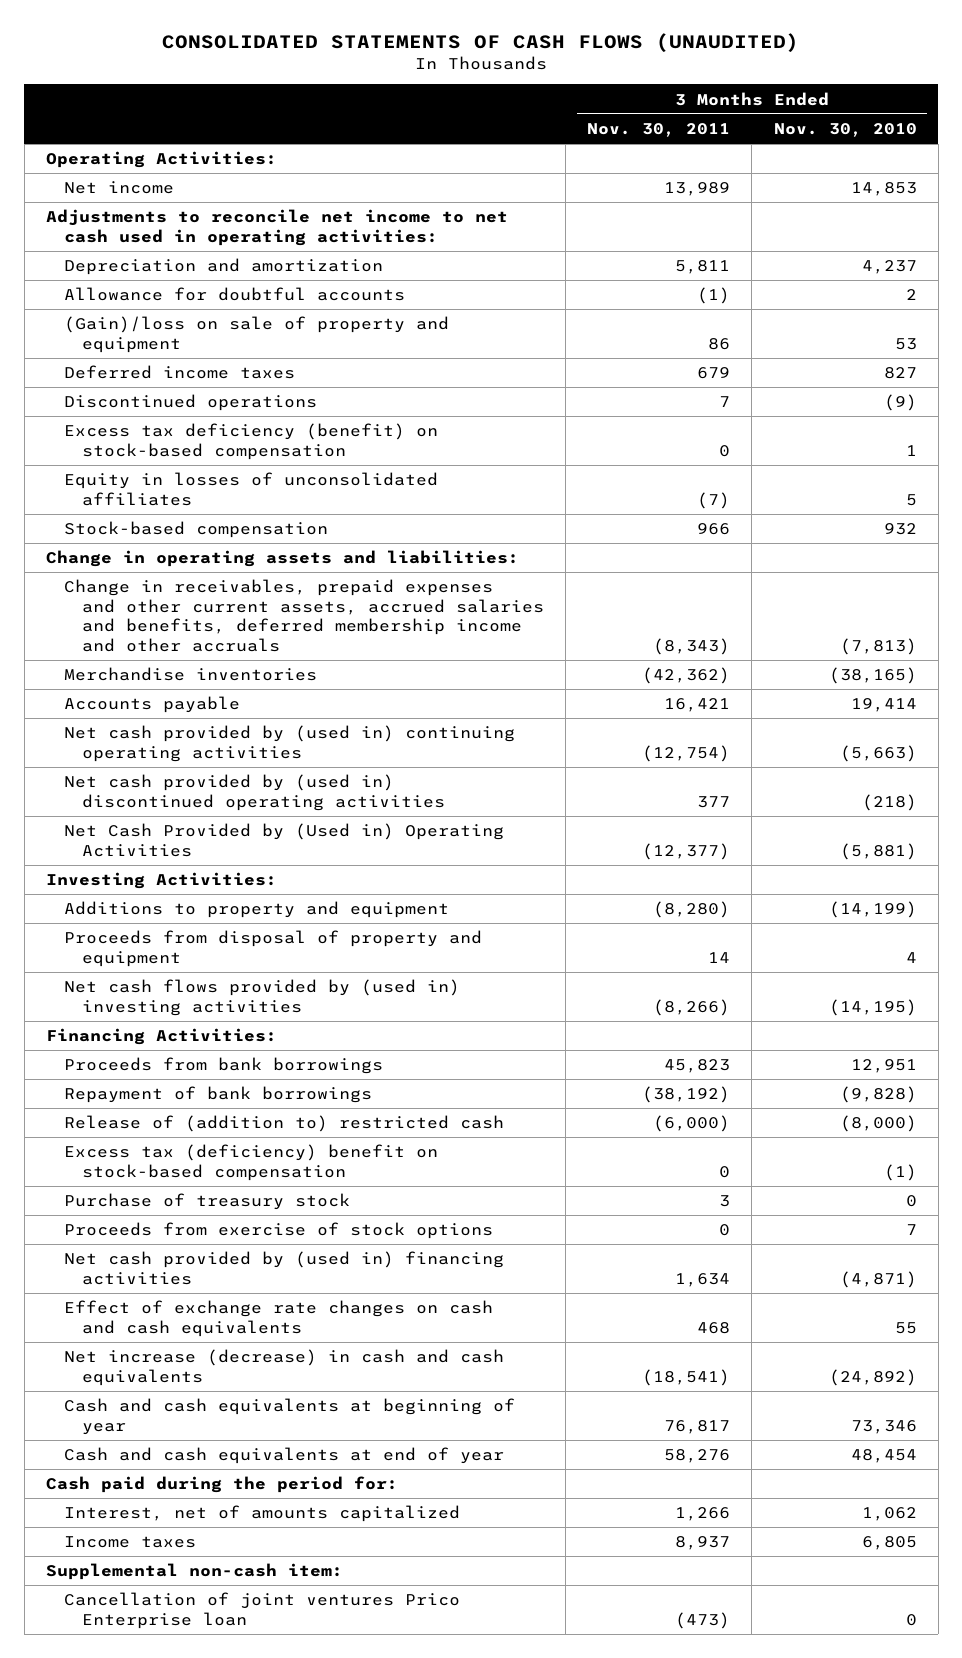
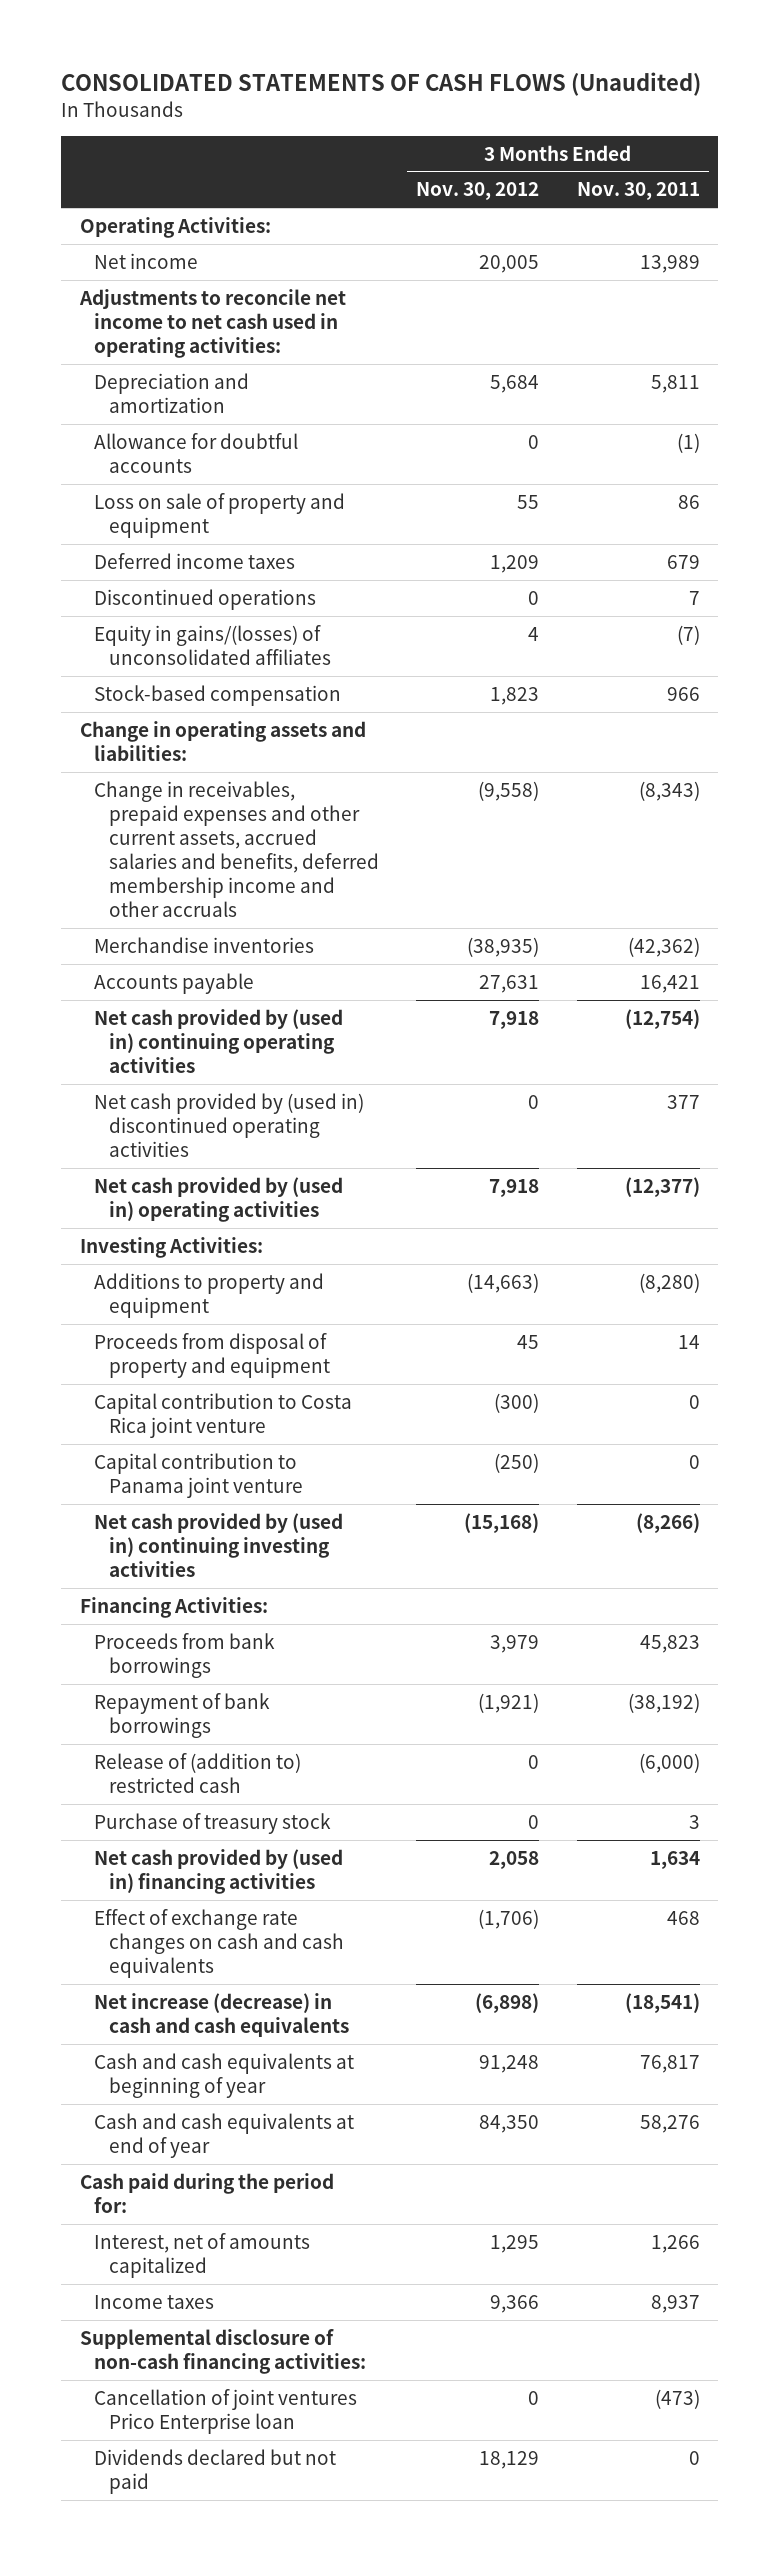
[162,33,800,53] CONSOLIDATED STATEMENTS OF CASH FLOWS (UNAUDITED) -> [61,71,702,96] CONSOLIDATED STATEMENTS OF CASH FLOWS (Unaudited)
[773,122,917,137] Nov. 30, 2010 -> none
none -> [416,182,540,201] Nov. 30, 2012
[63,316,449,353] (Gain)/loss on sale of property and equipment -> [94,492,346,538] Loss on sale of property and equipment
[63,423,438,460] Excess tax deficiency (benefit) on stock-based compensation -> none
[63,472,438,506] Equity in losses of unconsolidated affiliates -> [94,624,332,665] Equity in gains/(losses) of unconsolidated affiliates
[63,823,504,857] Net Cash Provided by (Used in) Operating Activities -> [94,1176,344,1222] Net cash provided by (used in) operating activities
none -> [94,1392,353,1438] Capital contribution to Costa Rica joint venture
none -> [94,1452,304,1498] Capital contribution to Panama joint venture
[63,979,460,1016] Net cash flows provided by (used in) investing activities -> [94,1512,344,1577] Net cash provided by (used in) continuing investing activities
[63,1144,438,1181] Excess tax (deficiency) benefit on stock-based compensation -> none
[63,1222,493,1240] Proceeds from exercise of stock options -> none
[45,1563,343,1581] Supplemental non-cash item: -> none
none -> [79,2328,367,2374] Supplemental disclosure of non-cash financing activities:
none -> [94,2448,337,2494] Dividends declared but not paid

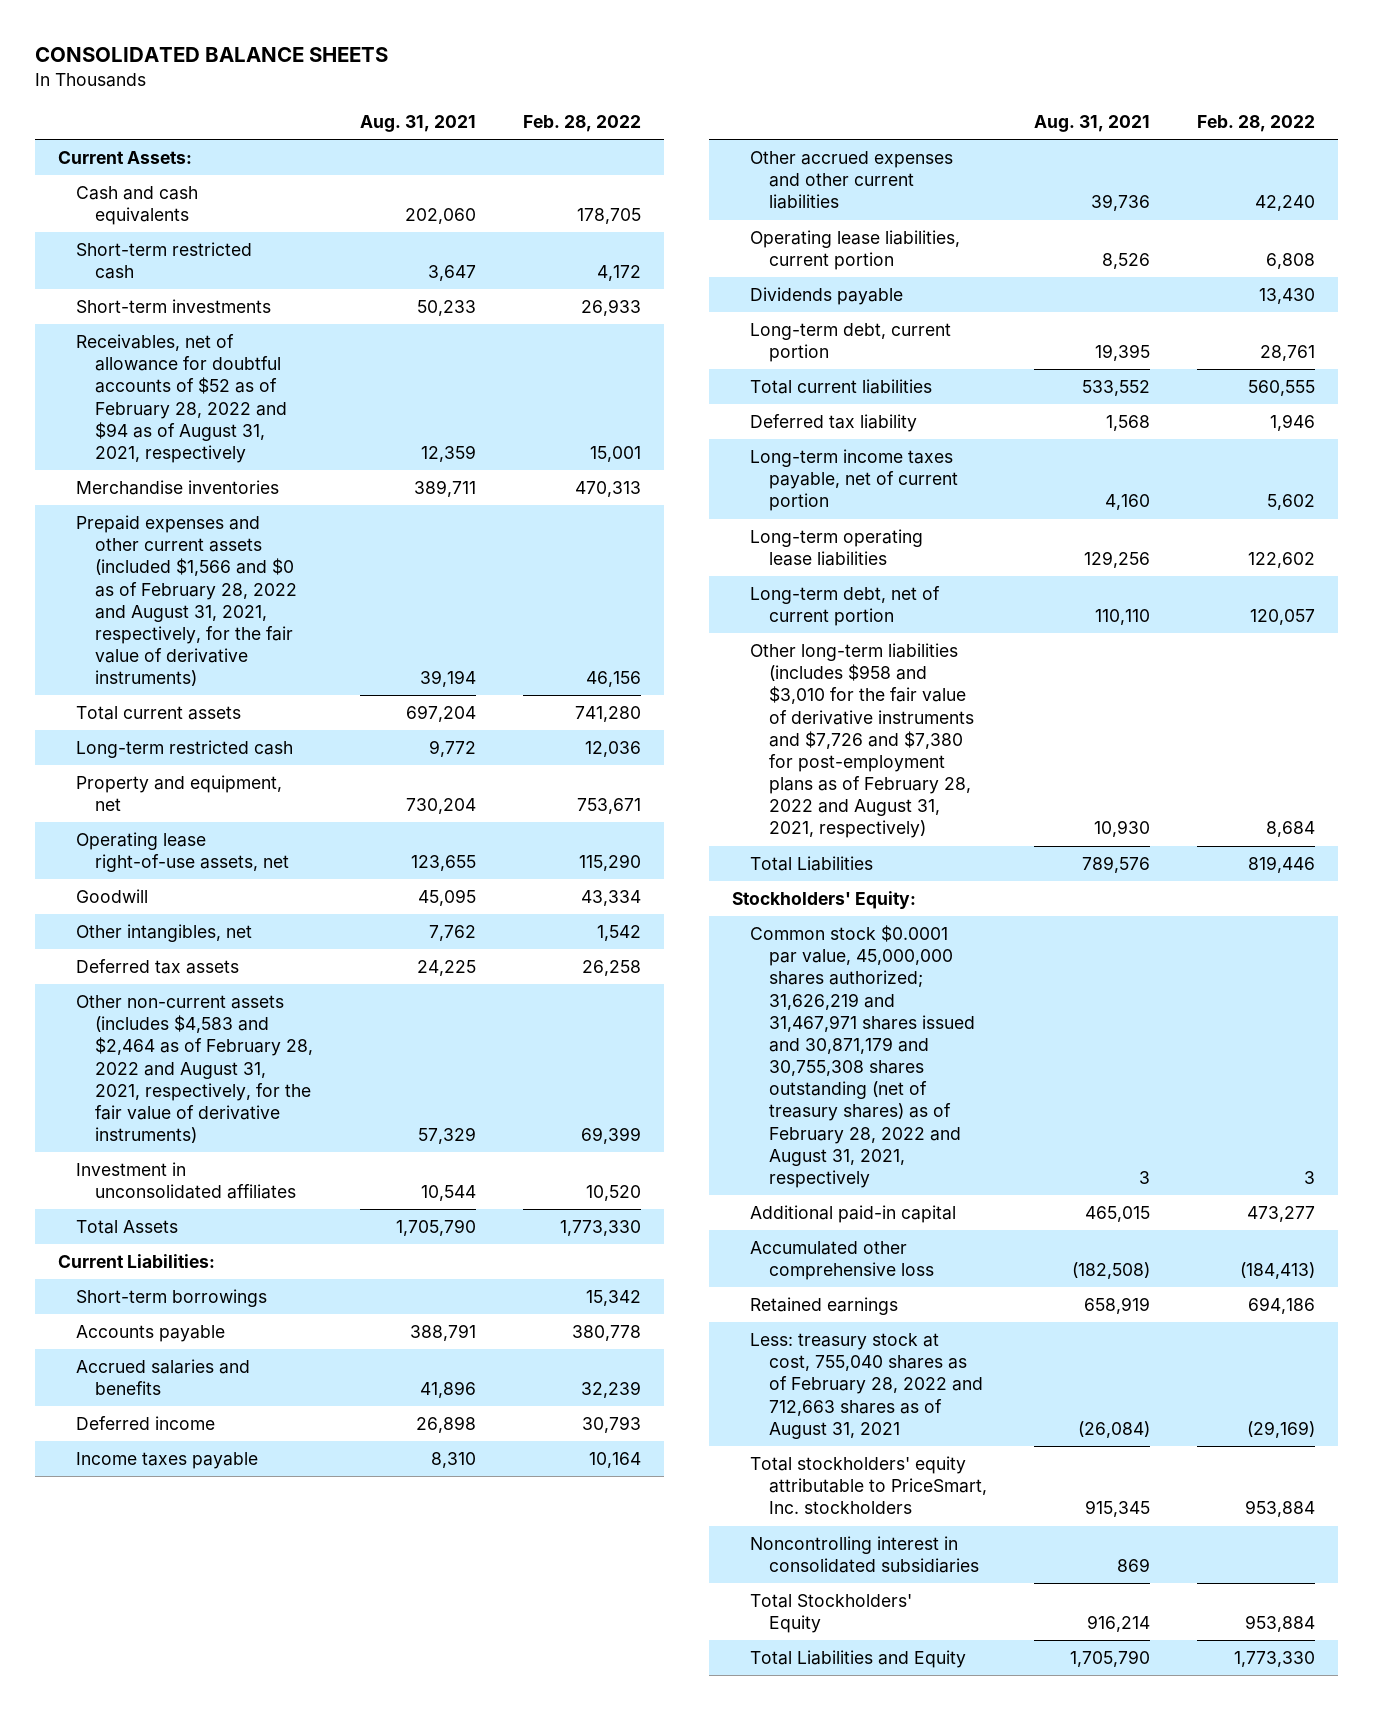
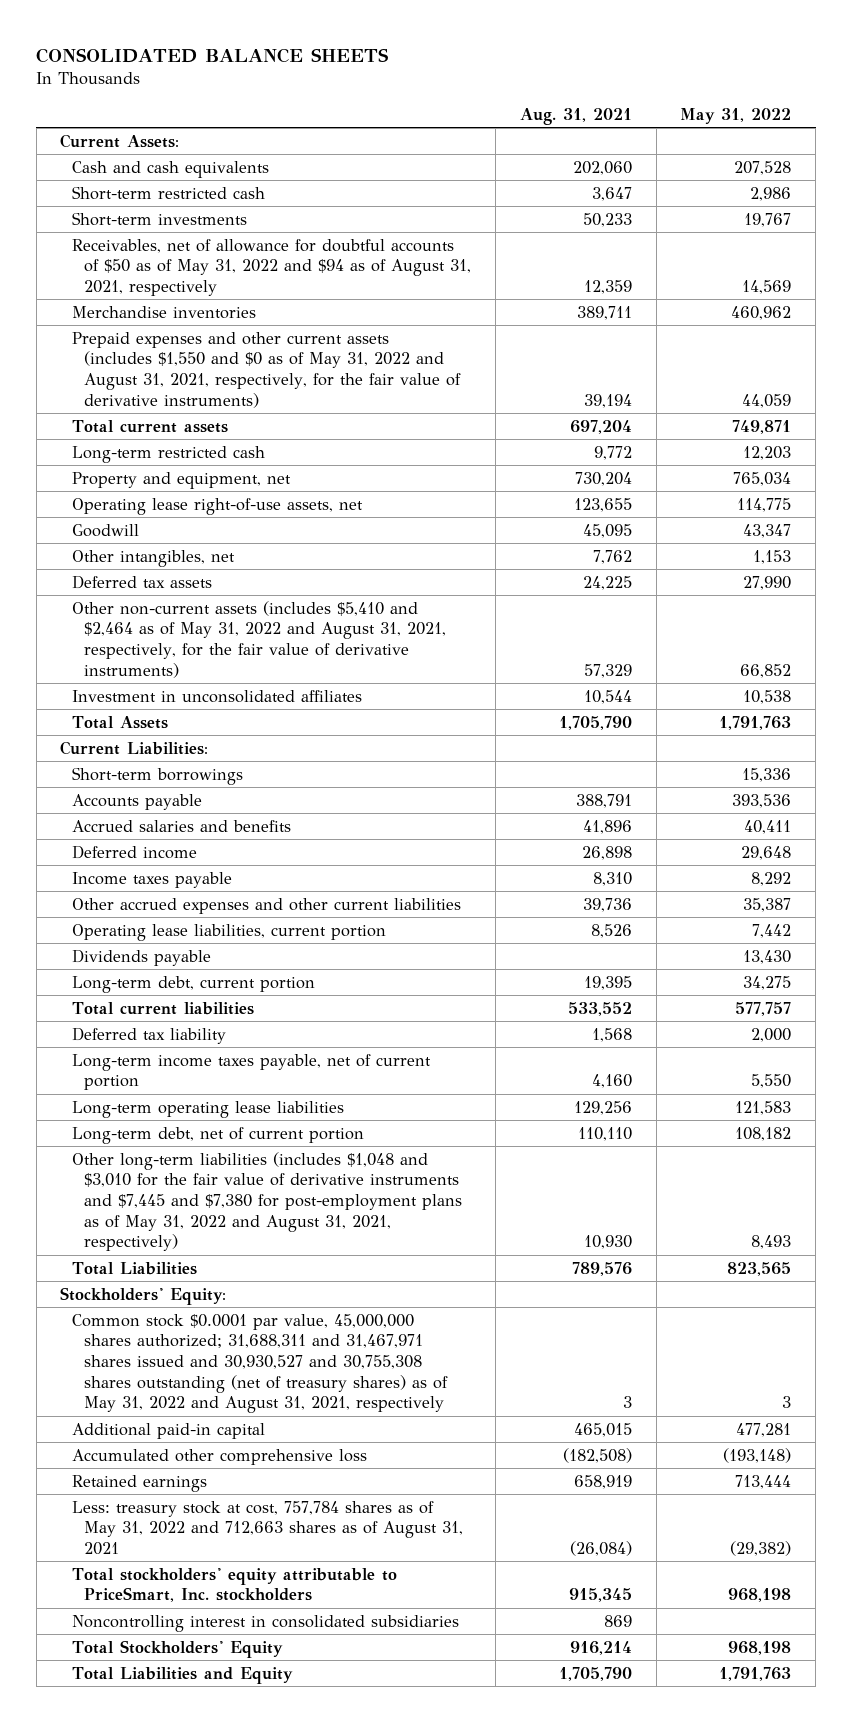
[522,115,641,133] Feb. 28, 2022 -> none
none -> [680,107,792,124] May 31, 2022
[76,334,287,463] Receivables, net of allowance for doubtful accounts of $52 as of February 28, 2022 and $94 as of August 31, 2021, respectively -> [72,238,472,297] Receivables, net of allowance for doubtful accounts of $50 as of May 31, 2022 and $94 as of August 31, 2021, respectively
[76,515,297,687] Prepaid expenses and other current assets (included $1,566 and $0 as of February 28, 2022 and August 31, 2021, respectively, for the fair value of derivative instruments) -> [72,331,462,408] Prepaid expenses and other current assets (includes $1,550 and $0 as of May 31, 2022 and August 31, 2021, respectively, for the fair value of derivative instruments)
[76,995,313,1144] Other non-current assets (includes $4,583 and $2,464 as of February 28, 2022 and August 31, 2021, respectively, for the fair value of derivative instruments) -> [72,600,447,678] Other non-current assets (includes $5,410 and $2,464 as of May 31, 2022 and August 31, 2021, respectively, for the fair value of derivative instruments)
[750,643,974,839] Other long-term liabilities (includes $958 and $3,010 for the fair value of derivative instruments and $7,726 and $7,380 for post-employment plans as of February 28, 2022 and August 31, 2021, respectively) -> [72,1151,463,1252] Other long-term liabilities (includes $1,048 and $3,010 for the fair value of derivative instruments and $7,445 and $7,380 for post-employment plans as of May 31, 2022 and August 31, 2021, respectively)
[750,925,975,1188] Common stock $0.0001 par value, 45,000,000 shares authorized; 31,626,219 and 31,467,971 shares issued and 30,871,179 and 30,755,308 shares outstanding (net of treasury shares) as of February 28, 2022 and August 31, 2021, respectively -> [72,1313,449,1414] Common stock $0.0001 par value, 45,000,000 shares authorized; 31,688,311 and 31,467,971 shares issued and 30,930,527 and 30,755,308 shares outstanding (net of treasury shares) as of May 31, 2022 and August 31, 2021, respectively
[750,1333,983,1439] Less: treasury stock at cost, 755,040 shares as of February 28, 2022 and 712,663 shares as of August 31, 2021 -> [72,1500,464,1556] Less: treasury stock at cost, 757,784 shares as of May 31, 2022 and 712,663 shares as of August 31, 2021

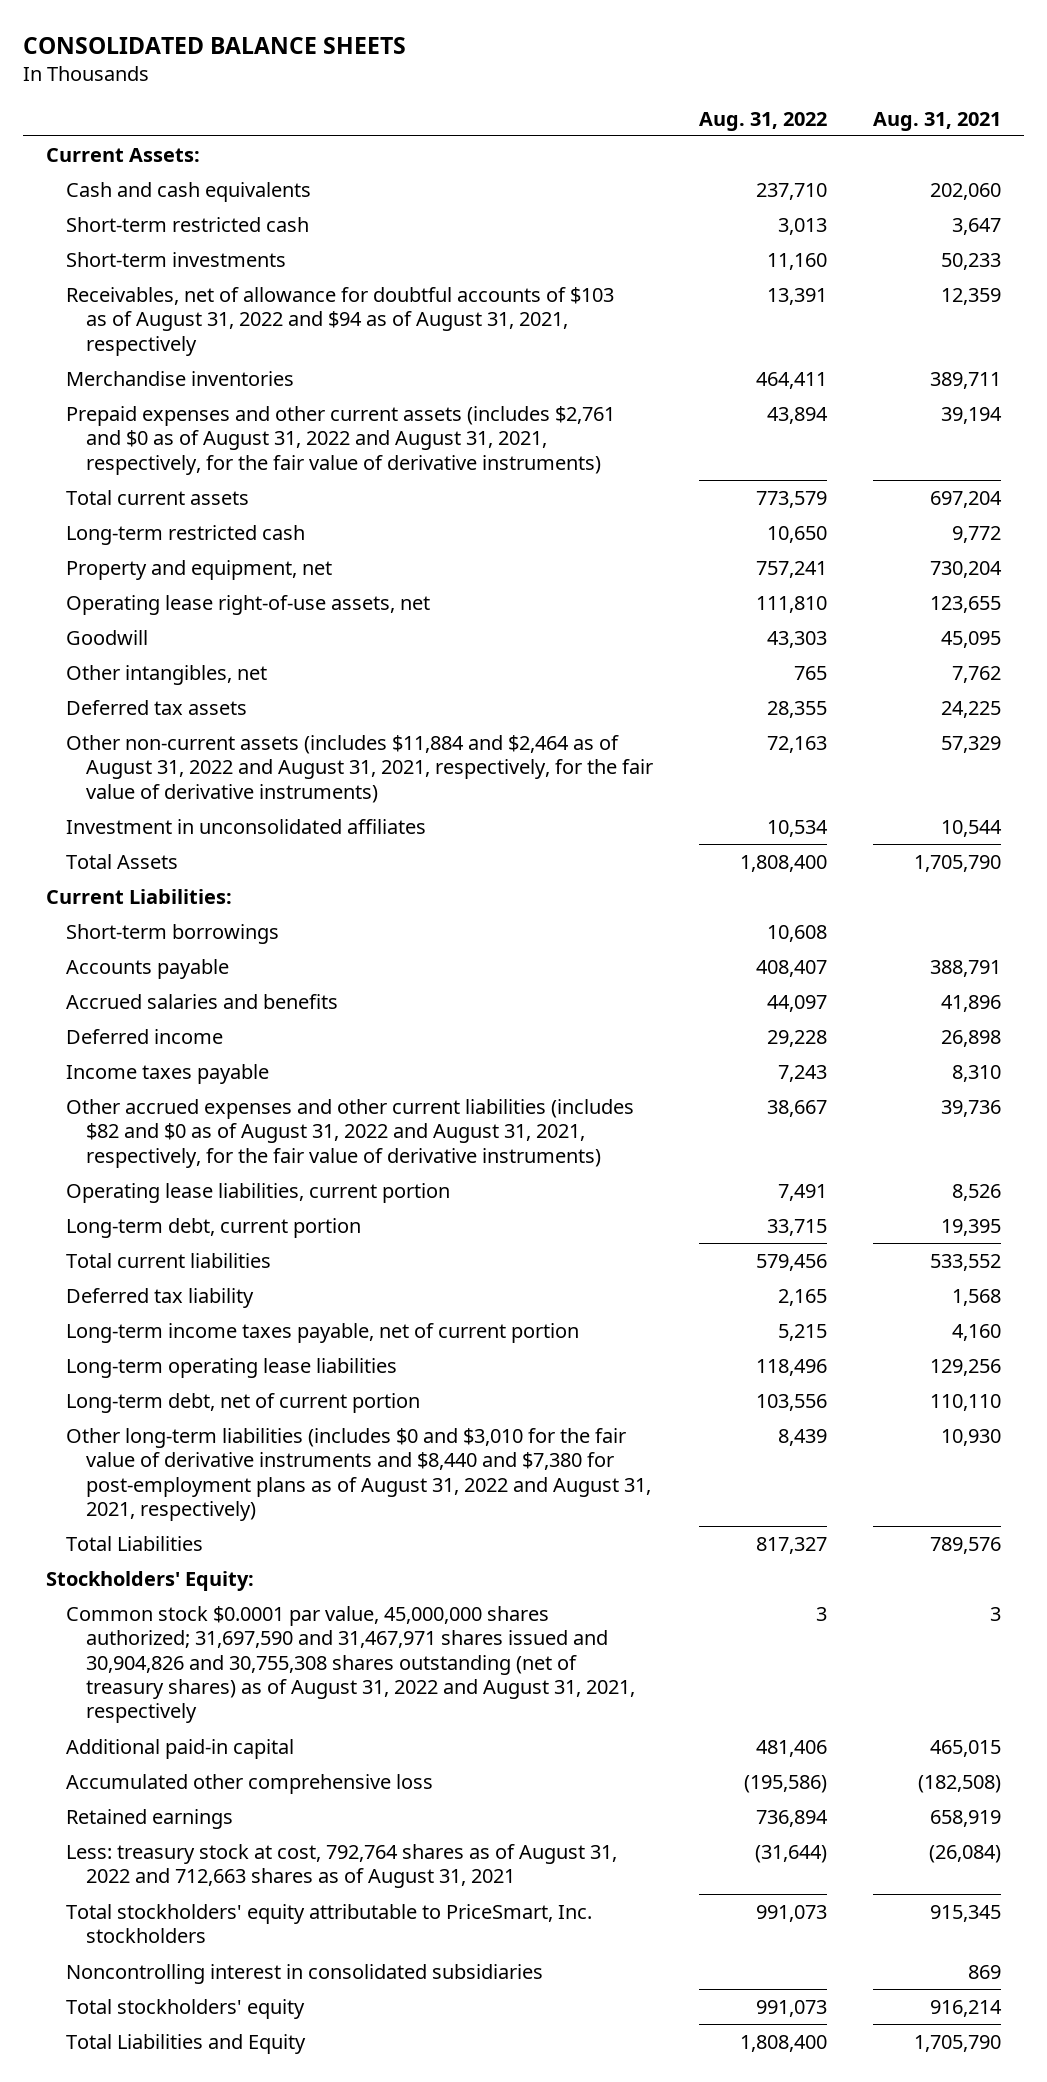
[680,107,792,124] May 31, 2022 -> none
none -> [699,111,828,131] Aug. 31, 2022
[72,238,472,297] Receivables, net of allowance for doubtful accounts of $50 as of May 31, 2022 and $94 as of August 31, 2021, respectively -> [65,286,614,356] Receivables, net of allowance for doubtful accounts of $103 as of August 31, 2022 and $94 as of August 31, 2021, respectively
[72,331,462,408] Prepaid expenses and other current assets (includes $1,550 and $0 as of May 31, 2022 and August 31, 2021, respectively, for the fair value of derivative instruments) -> [65,405,615,475] Prepaid expenses and other current assets (includes $2,761 and $0 as of August 31, 2022 and August 31, 2021, respectively, for the fair value of derivative instruments)
[72,600,447,678] Other non-current assets (includes $5,410 and $2,464 as of May 31, 2022 and August 31, 2021, respectively, for the fair value of derivative instruments) -> [65,734,653,803] Other non-current assets (includes $11,884 and $2,464 as of August 31, 2022 and August 31, 2021, respectively, for the fair value of derivative instruments)
[72,897,462,914] Other accrued expenses and other current liabilities -> [65,1098,634,1168] Other accrued expenses and other current liabilities (includes $82 and $0 as of August 31, 2022 and August 31, 2021, respectively, for the fair value of derivative instruments)
[72,948,212,966] Dividends payable -> none
[72,1151,463,1252] Other long-term liabilities (includes $1,048 and $3,010 for the fair value of derivative instruments and $7,445 and $7,380 for post-employment plans as of May 31, 2022 and August 31, 2021, respectively) -> [65,1427,651,1521] Other long-term liabilities (includes $0 and $3,010 for the fair value of derivative instruments and $8,440 and $7,380 for post-employment plans as of August 31, 2022 and August 31, 2021, respectively)
[72,1313,449,1414] Common stock $0.0001 par value, 45,000,000 shares authorized; 31,688,311 and 31,467,971 shares issued and 30,930,527 and 30,755,308 shares outstanding (net of treasury shares) as of May 31, 2022 and August 31, 2021, respectively -> [65,1605,635,1724] Common stock $0.0001 par value, 45,000,000 shares authorized; 31,697,590 and 31,467,971 shares issued and 30,904,826 and 30,755,308 shares outstanding (net of treasury shares) as of August 31, 2022 and August 31, 2021, respectively
[72,1500,464,1556] Less: treasury stock at cost, 757,784 shares as of May 31, 2022 and 712,663 shares as of August 31, 2021 -> [65,1843,617,1889] Less: treasury stock at cost, 792,764 shares as of August 31, 2022 and 712,663 shares as of August 31, 2021
[72,1639,284,1658] Total Stockholders' Equity -> [65,1998,305,2019] Total stockholders' equity

